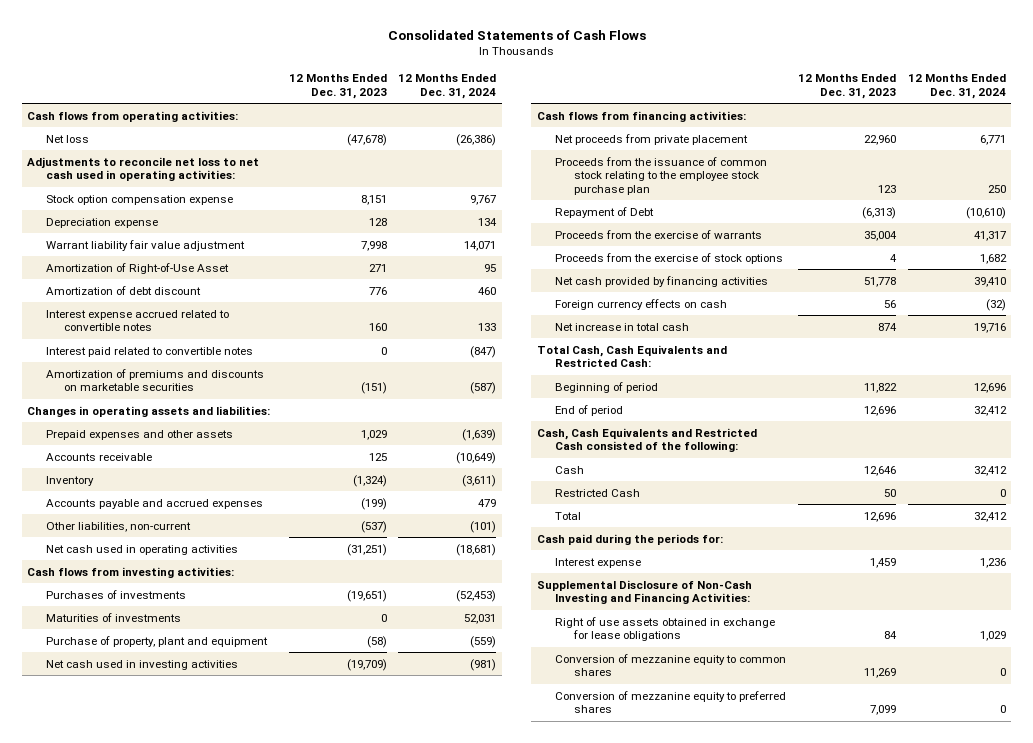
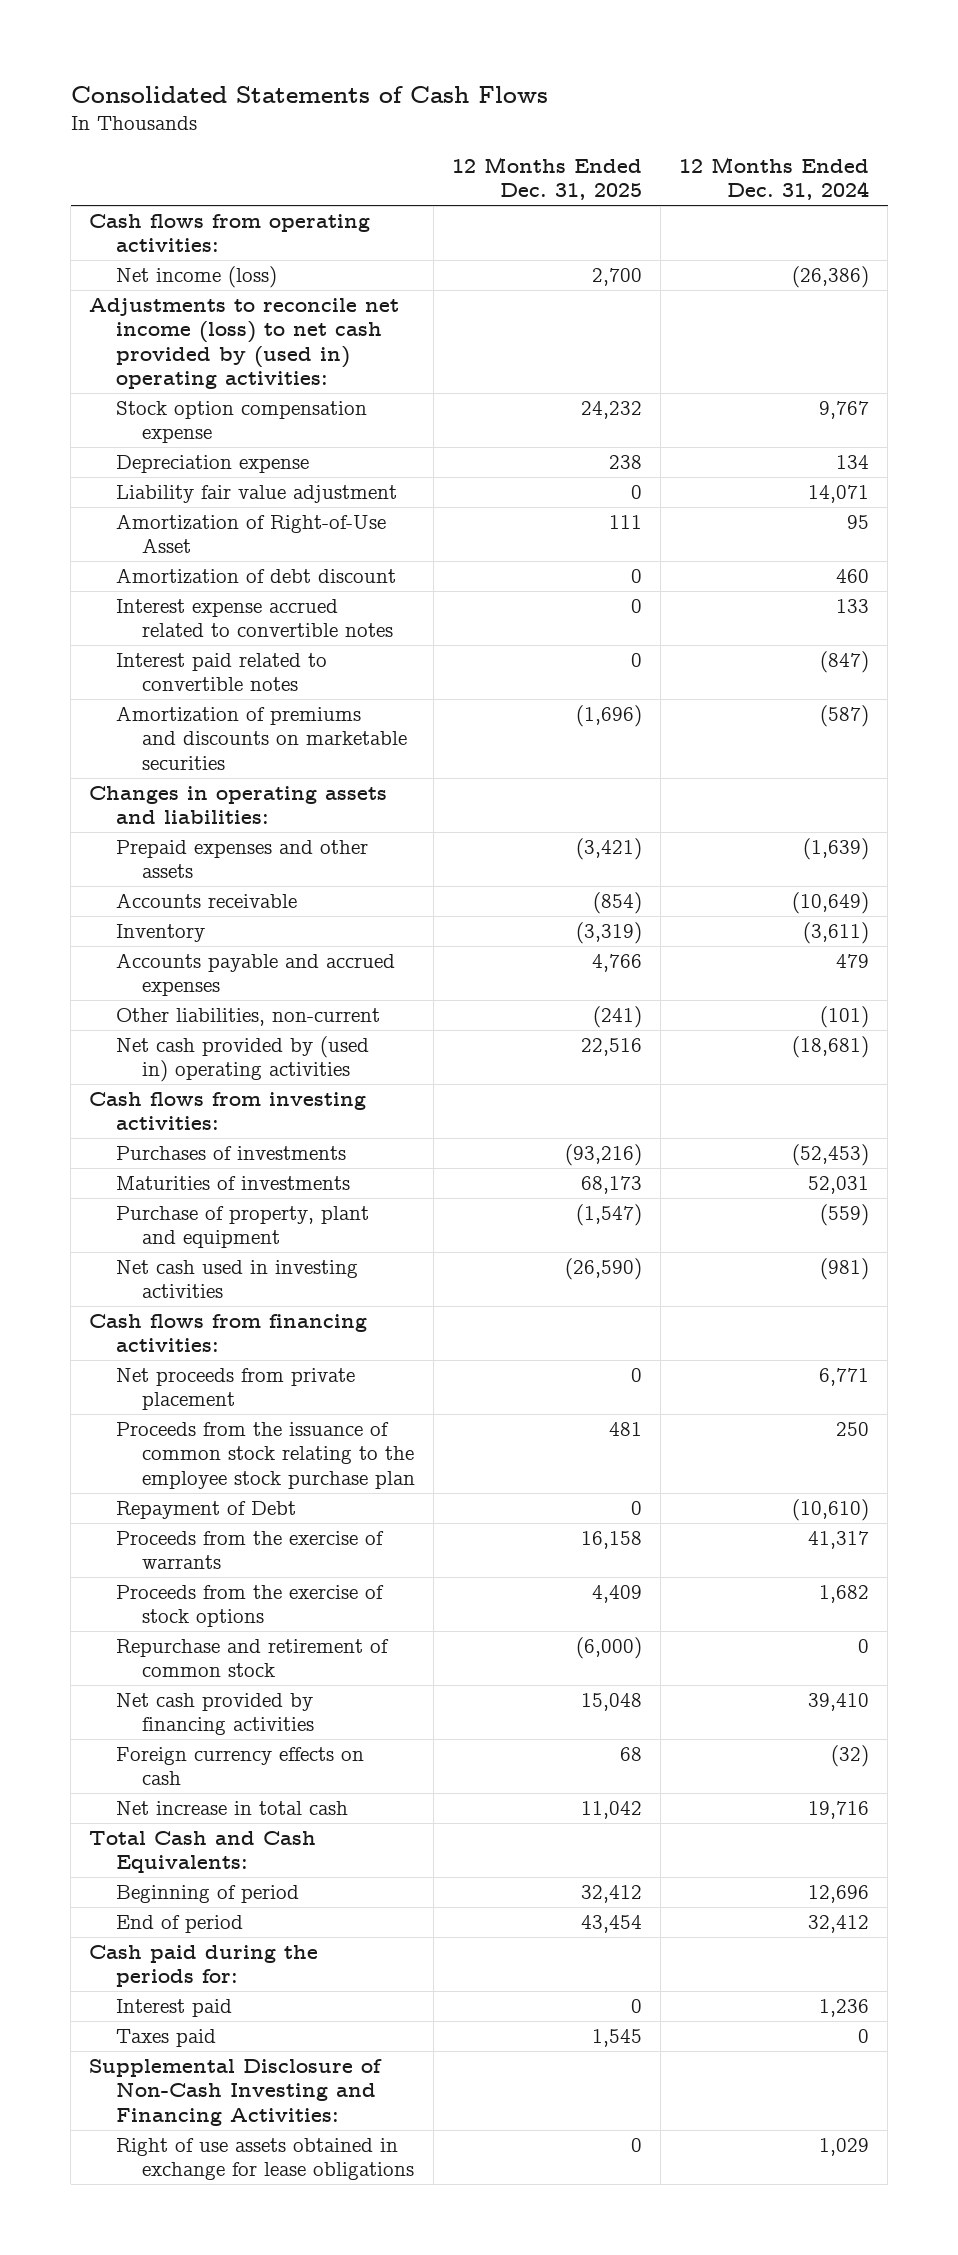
[288,74,387,99] 12 Months Ended Dec. 31, 2023 -> none
none -> [452,157,643,201] 12 Months Ended Dec. 31, 2025
[45,134,89,143] Net loss -> [115,266,277,289] Net income (loss)
[27,156,260,182] Adjustments to reconcile net loss to net cash used in operating activities: -> [89,298,400,389] Adjustments to reconcile net income (loss) to net cash provided by (used in) operating activities:
[45,239,245,251] Warrant liability fair value adjustment -> [115,485,397,504] Liability fair value adjustment
[45,544,238,555] Net cash used in operating activities -> [115,1036,369,1083] Net cash provided by (used in) operating activities
none -> [115,1639,389,1678] Repurchase and retirement of common stock
[536,344,727,368] Total Cash, Cash Equivalents and Restricted Cash: -> [89,1831,317,1874] Total Cash and Cash Equivalents:
[536,427,757,453] Cash, Cash Equivalents and Restricted Cash consisted of the following: -> none
[555,465,585,474] Cash -> none
[555,488,641,497] Restricted Cash -> none
[555,511,582,520] Total -> none
[555,557,642,568] Interest expense -> [115,1999,232,2018] Interest paid
none -> [115,2029,216,2048] Taxes paid
[555,653,787,677] Conversion of mezzanine equity to common shares -> none
[555,690,787,714] Conversion of mezzanine equity to preferred shares -> none

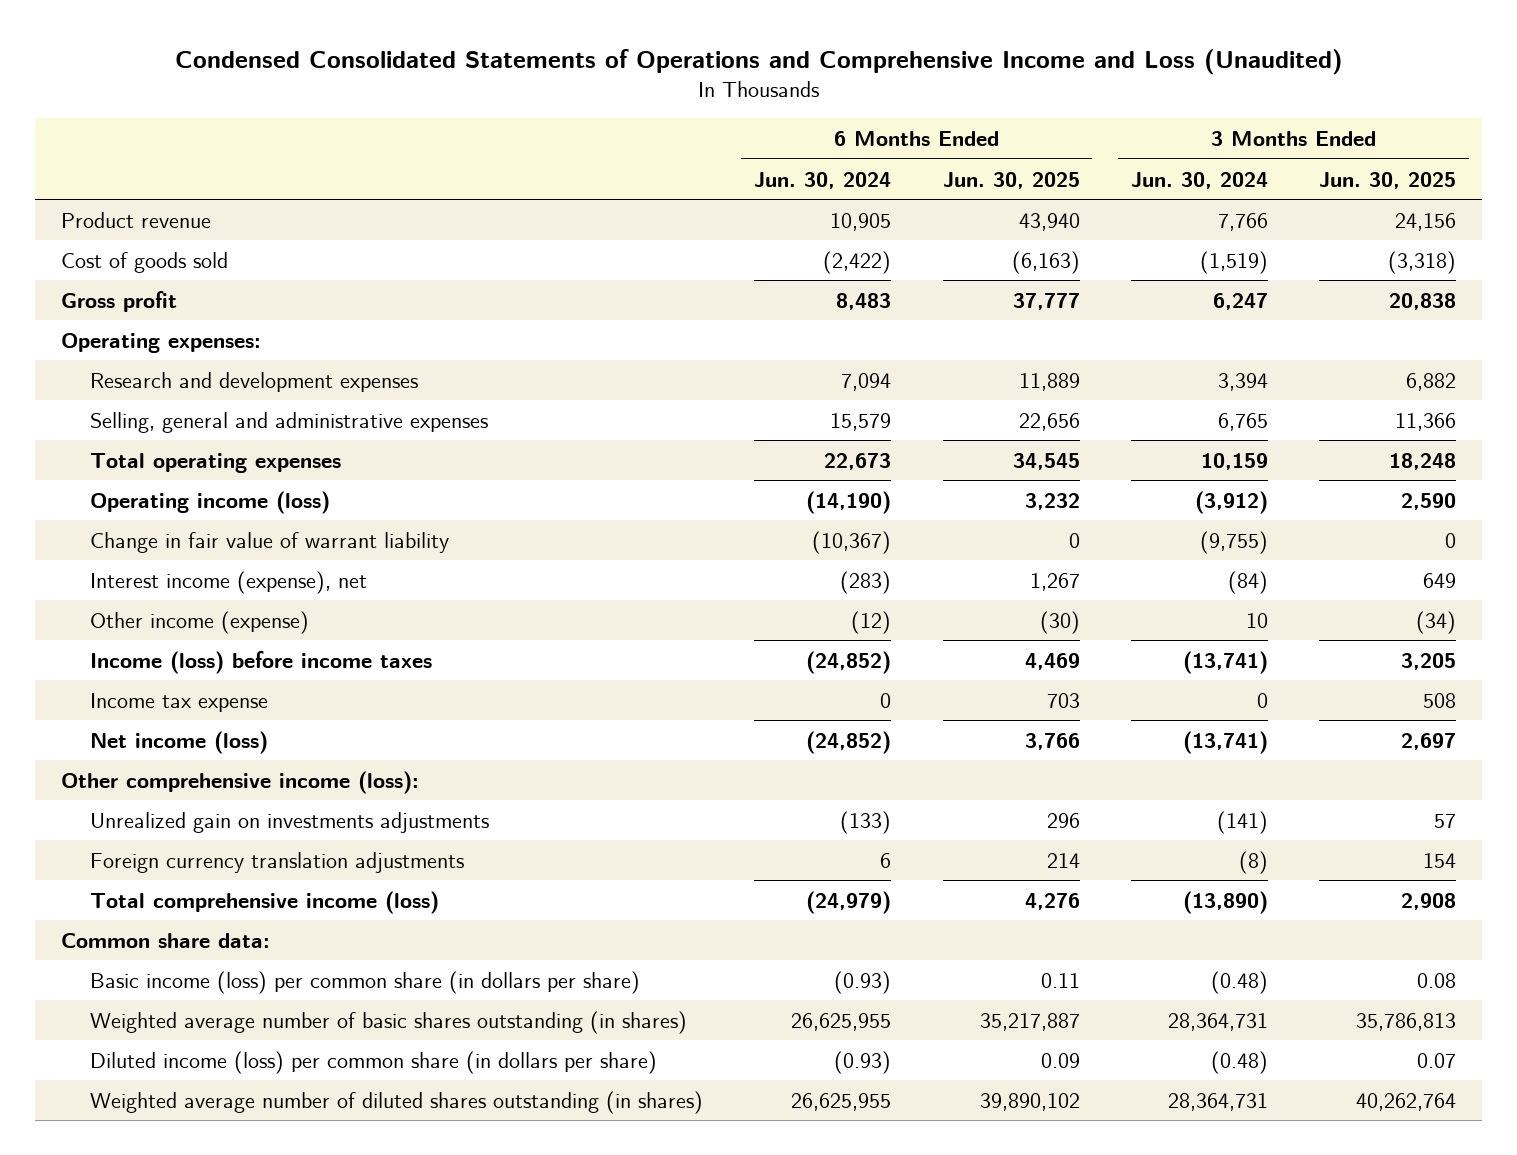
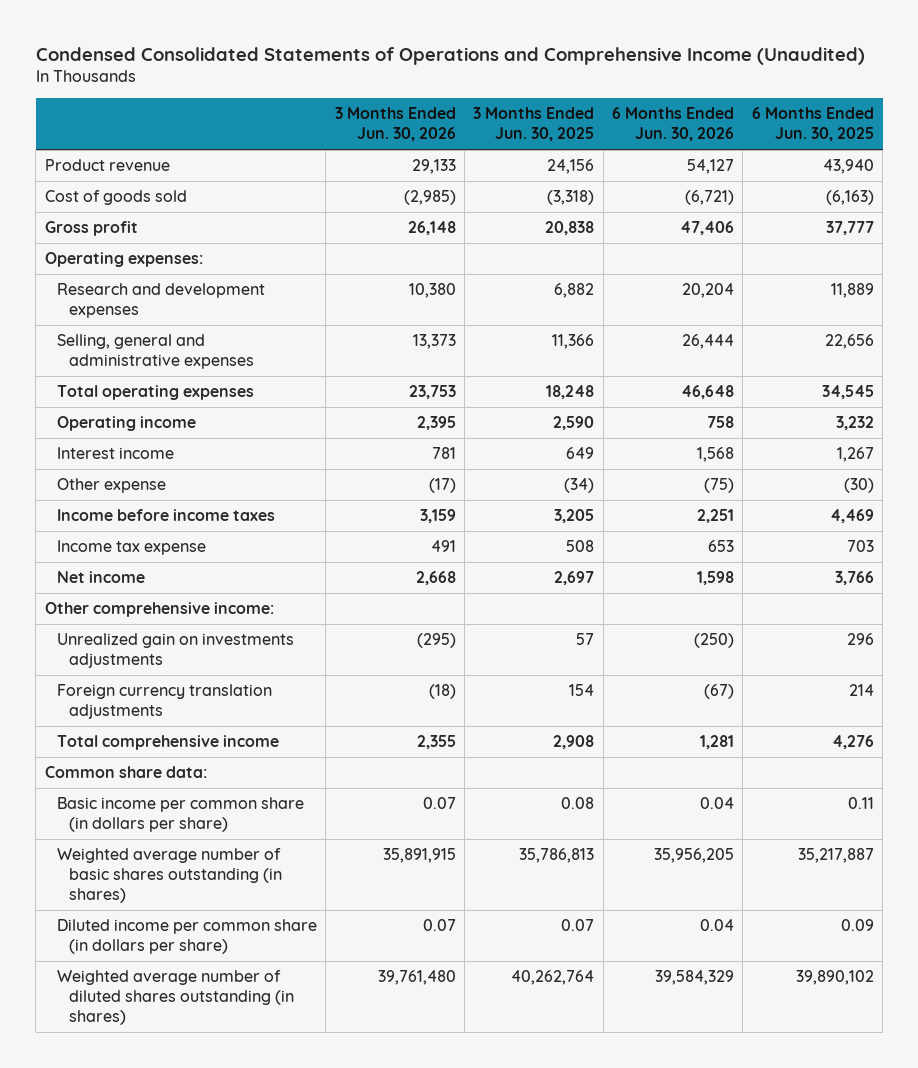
[174,49,1343,76] Condensed Consolidated Statements of Operations and Comprehensive Income and Loss (Unaudited) -> [35,46,865,65] Condensed Consolidated Statements of Operations and Comprehensive Income (Unaudited)
[754,171,892,189] Jun. 30, 2024 -> none
[1130,171,1268,189] Jun. 30, 2024 -> none
none -> [334,107,456,142] 3 Months Ended Jun. 30, 2026
none -> [612,107,735,142] 6 Months Ended Jun. 30, 2026
[89,531,449,553] Change in fair value of warrant liability -> none
[89,490,330,514] Operating income (loss) -> [56,416,196,432] Operating income
[89,570,367,594] Interest income (expense), net -> [56,447,174,460] Interest income
[89,610,309,634] Other income (expense) -> [56,478,166,494] Other expense
[89,650,432,674] Income (loss) before income taxes -> [56,509,275,522] Income before income taxes
[89,730,268,754] Net income (loss) -> [56,571,145,584] Net income
[60,770,419,794] Other comprehensive income (loss): -> [44,602,274,618] Other comprehensive income:
[89,890,439,914] Total comprehensive income (loss) -> [56,735,279,751] Total comprehensive income
[89,970,640,994] Basic income (loss) per common share (in dollars per share) -> [56,797,304,833] Basic income per common share (in dollars per share)
[89,1050,657,1074] Diluted income (loss) per common share (in dollars per share) -> [56,919,317,955] Diluted income per common share (in dollars per share)

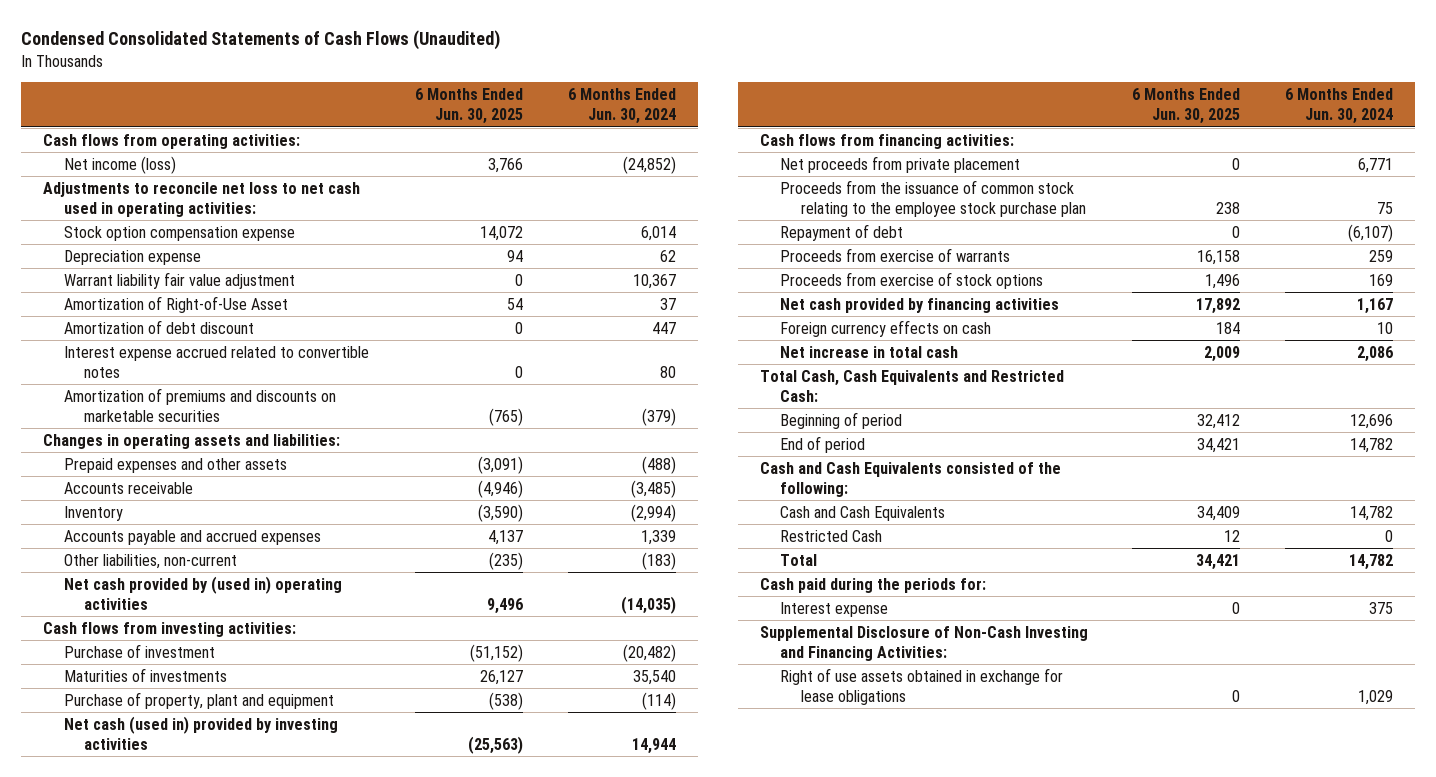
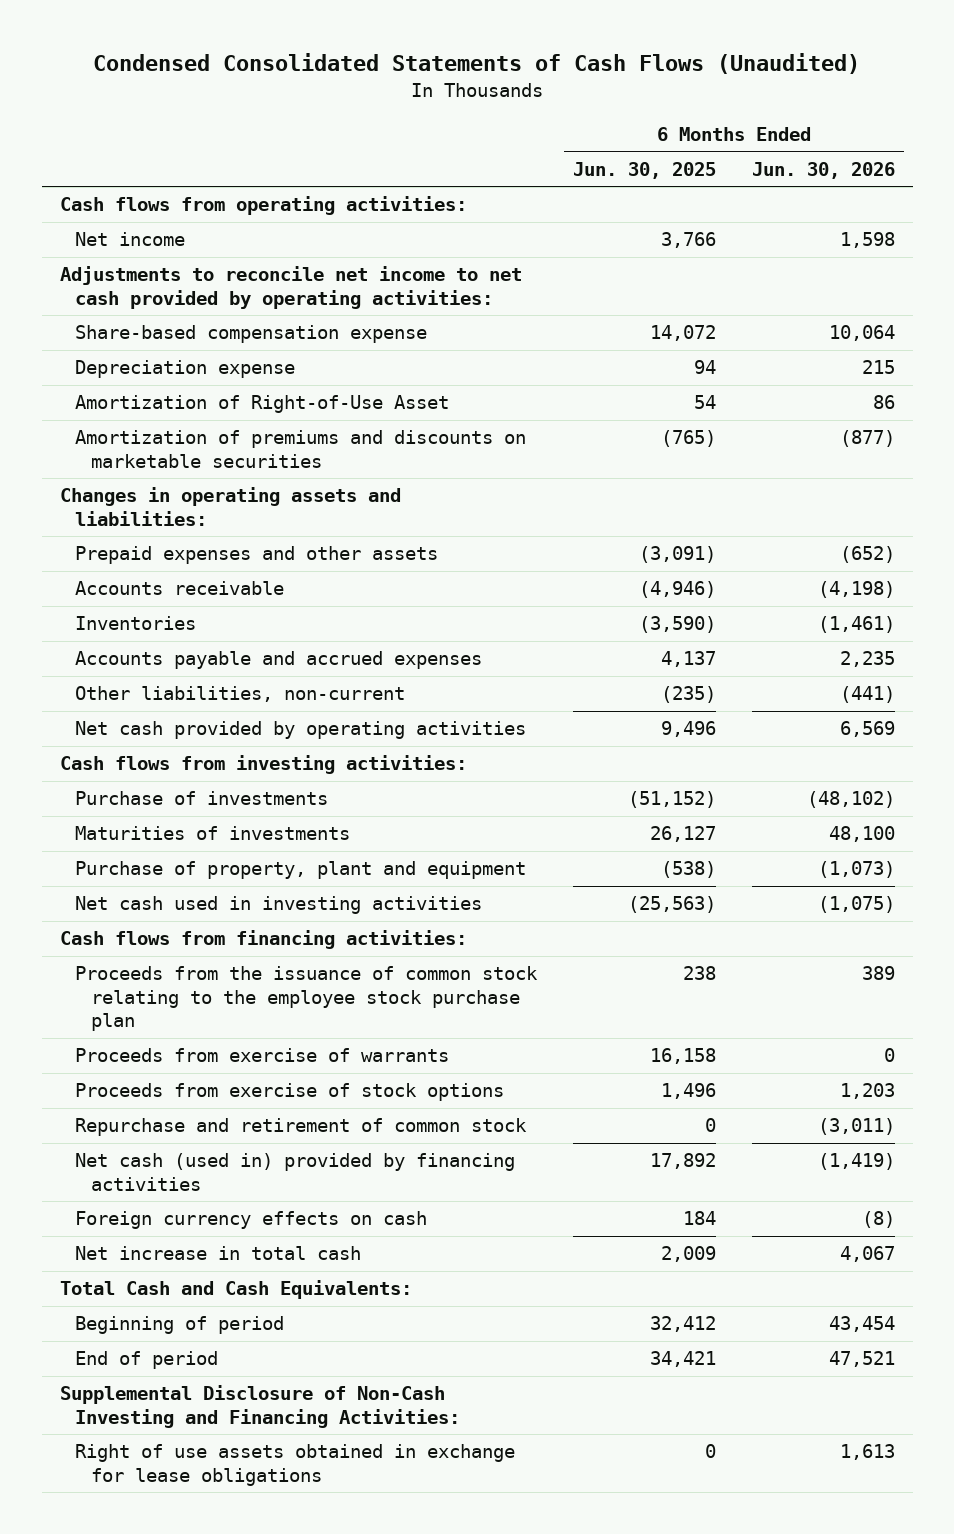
[567,88,676,125] 6 Months Ended Jun. 30, 2024 -> none
none -> [751,161,895,179] Jun. 30, 2026
[63,155,176,174] Net income (loss) -> [75,232,186,247] Net income
[43,181,361,217] Adjustments to reconcile net loss to net cash used in operating activities: -> [59,266,522,309] Adjustments to reconcile net income to net cash provided by operating activities:
[63,225,295,241] Stock option compensation expense -> [75,325,428,344] Share-based compensation expense
[63,271,295,289] Warrant liability fair value adjustment -> none
[63,319,254,334] Amortization of debt discount -> none
[63,345,369,378] Interest expense accrued related to convertible notes -> none
[63,505,123,521] Inventory -> [75,616,197,631] Inventories
[63,575,342,610] Net cash provided by (used in) operating activities -> [75,721,527,740] Net cash provided by operating activities
[63,643,215,658] Purchase of investment -> [75,791,329,806] Purchase of investments
[63,715,338,750] Net cash (used in) provided by investing activities -> [75,896,483,915] Net cash used in investing activities
[780,155,1021,173] Net proceeds from private placement -> none
[780,223,904,241] Repayment of debt -> none
none -> [75,1118,528,1137] Repurchase and retirement of common stock
[780,297,1060,313] Net cash provided by financing activities -> [75,1153,516,1191] Net cash (used in) provided by financing activities
[759,369,1064,402] Total Cash, Cash Equivalents and Restricted Cash: -> [59,1280,412,1300] Total Cash and Cash Equivalents:
[759,461,1061,497] Cash and Cash Equivalents consisted of the following: -> none
[780,505,946,521] Cash and Cash Equivalents -> none
[780,529,883,542] Restricted Cash -> none
[780,553,818,566] Total -> none
[759,577,986,593] Cash paid during the periods for: -> none
[780,601,889,617] Interest expense -> none

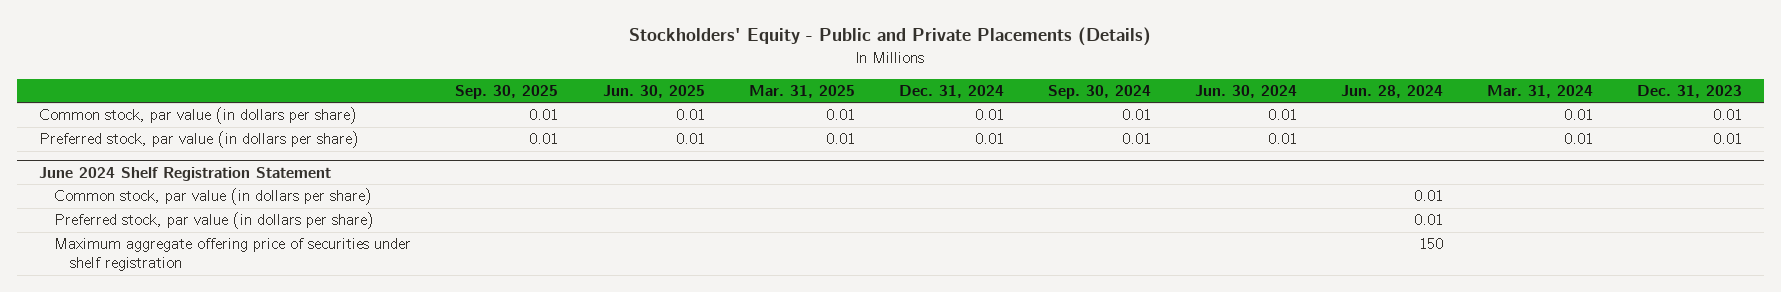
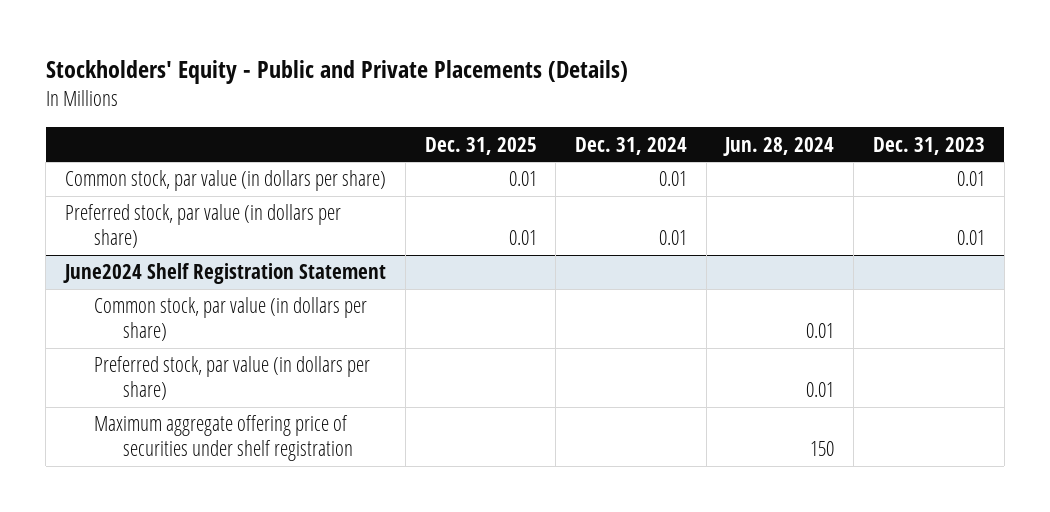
[455,84,559,99] Sep. 30, 2025 -> none
[602,84,705,98] Jun. 30, 2025 -> none
[748,84,855,98] Mar. 31, 2025 -> none
[1047,84,1151,99] Sep. 30, 2024 -> none
[1194,84,1297,98] Jun. 30, 2024 -> none
[1487,84,1594,98] Mar. 31, 2024 -> none
none -> [424,136,537,155] Dec. 31, 2025
[38,166,331,181] June 2024 Shelf Registration Statement -> [63,263,387,285] June2024 Shelf Registration Statement

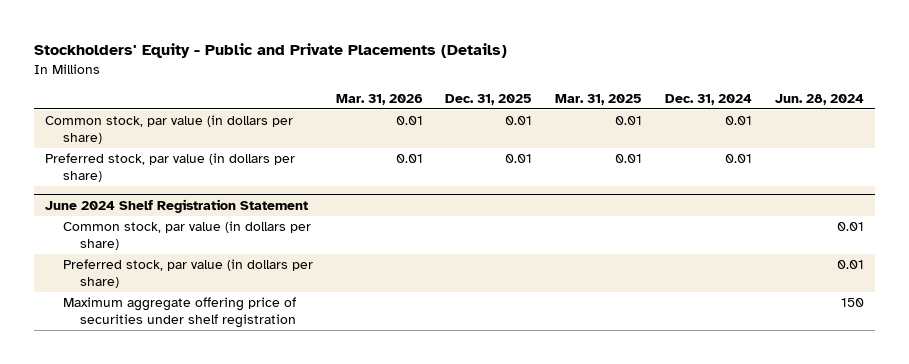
[872,136,985,155] Dec. 31, 2023 -> none
none -> [335,93,423,105] Mar. 31, 2026
none -> [555,93,643,105] Mar. 31, 2025
[63,263,387,285] June2024 Shelf Registration Statement -> [45,198,309,213] June 2024 Shelf Registration Statement

